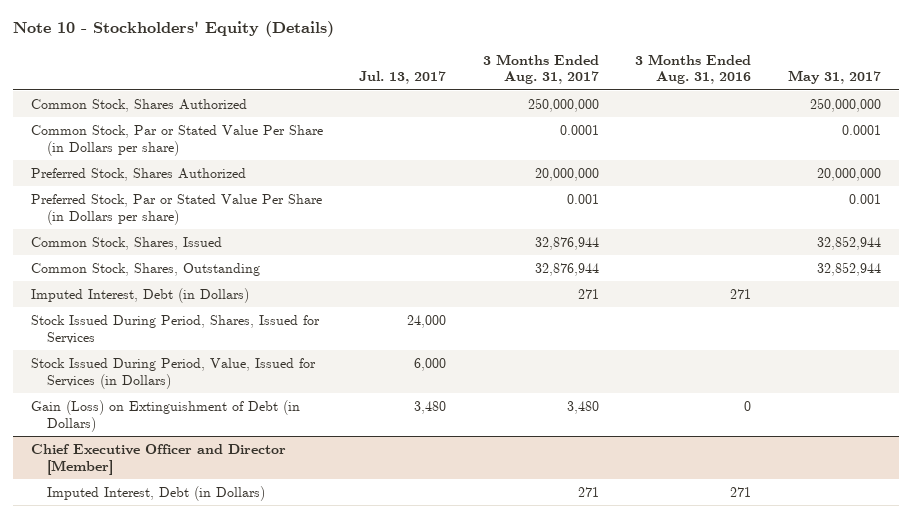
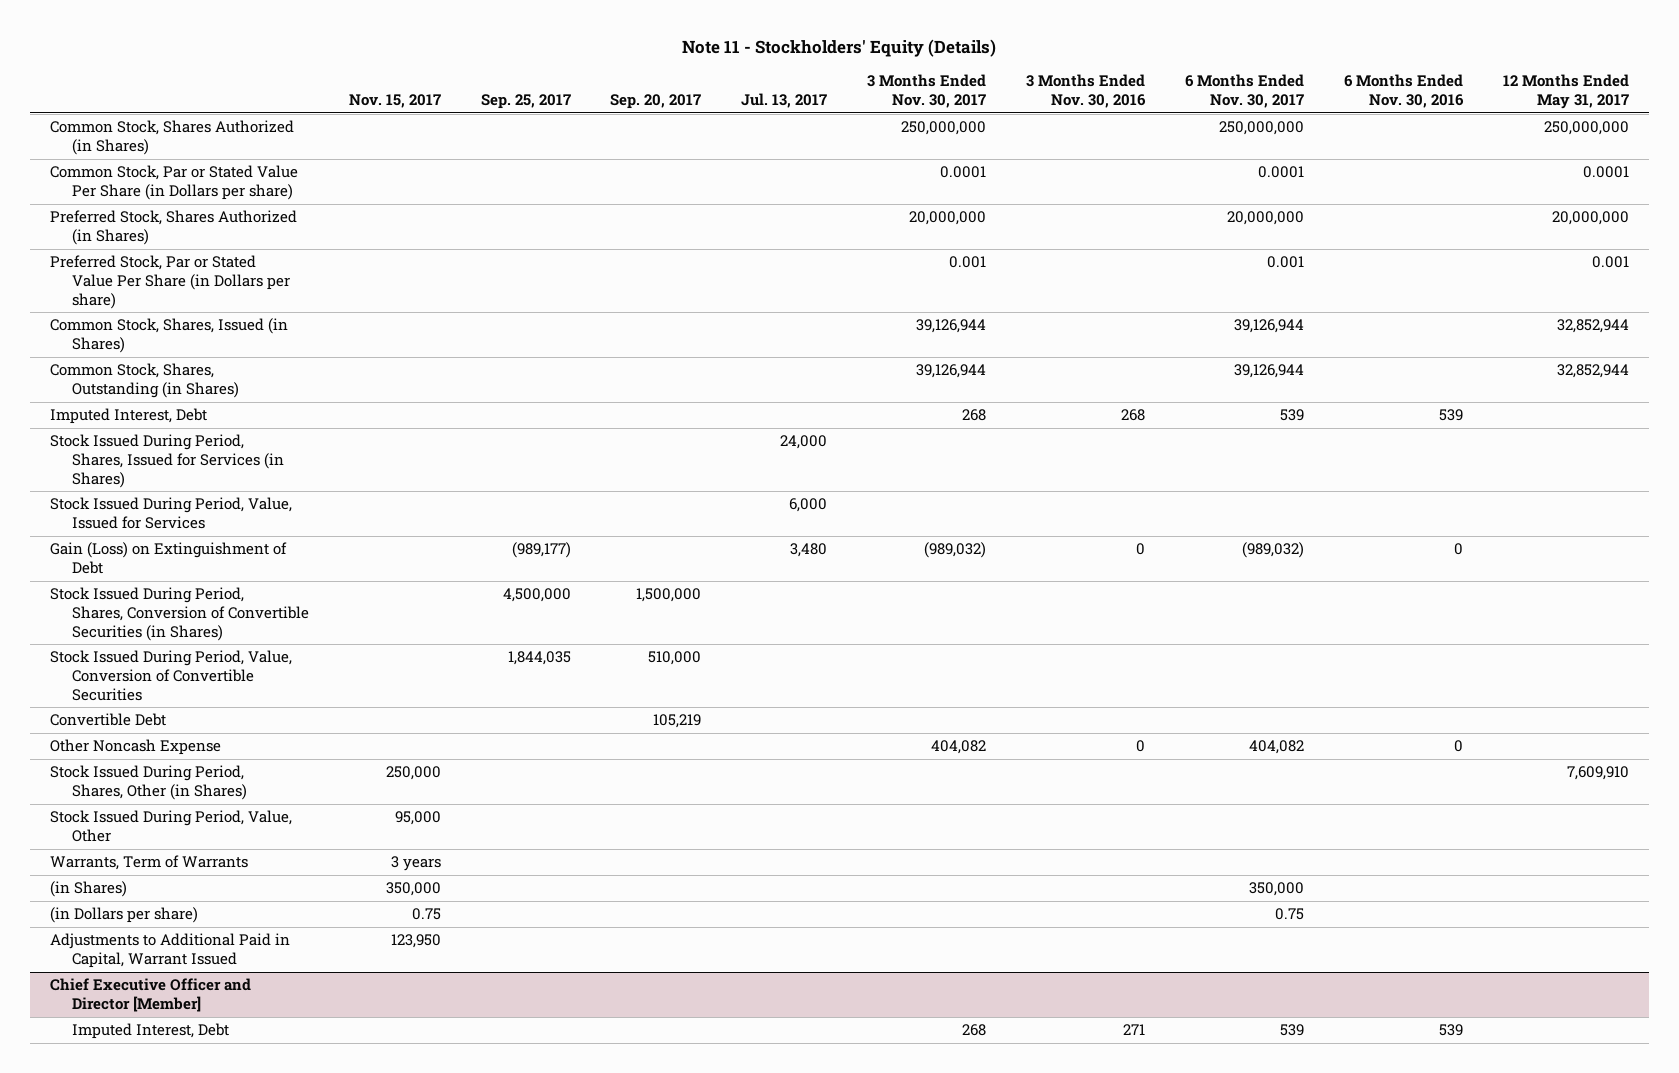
[12,21,334,38] Note 10 - Stockholders' Equity (Details) -> [682,39,997,58] Note 11 - Stockholders' Equity (Details)
[482,53,599,85] 3 Months Ended Aug. 31, 2017 -> none
[635,53,752,85] 3 Months Ended Aug. 31, 2016 -> none
[787,70,881,85] May 31, 2017 -> none
none -> [348,93,441,108] Nov. 15, 2017
none -> [480,93,571,109] Sep. 25, 2017
none -> [610,93,702,109] Sep. 20, 2017
none -> [867,74,987,108] 3 Months Ended Nov. 30, 2017
none -> [1026,74,1147,108] 3 Months Ended Nov. 30, 2016
none -> [1184,74,1304,108] 6 Months Ended Nov. 30, 2017
none -> [1343,74,1464,108] 6 Months Ended Nov. 30, 2016
none -> [1502,74,1629,109] 12 Months Ended May 31, 2017
[30,98,247,112] Common Stock, Shares Authorized -> [50,120,295,155] Common Stock, Shares Authorized (in Shares)
[30,167,246,181] Preferred Stock, Shares Authorized -> [50,210,298,245] Preferred Stock, Shares Authorized (in Shares)
[30,236,222,250] Common Stock, Shares, Issued -> [50,318,289,353] Common Stock, Shares, Issued (in Shares)
[30,262,260,276] Common Stock, Shares, Outstanding -> [50,363,239,398] Common Stock, Shares, Outstanding (in Shares)
[30,287,249,303] Imputed Interest, Debt (in Dollars) -> [50,408,208,425] Imputed Interest, Debt
[30,314,320,344] Stock Issued During Period, Shares, Issued for Services -> [50,434,284,488] Stock Issued During Period, Shares, Issued for Services (in Shares)
[30,357,316,389] Stock Issued During Period, Value, Issued for Services (in Dollars) -> [50,497,293,529] Stock Issued During Period, Value, Issued for Services
[30,399,300,432] Gain (Loss) on Extinguishment of Debt (in Dollars) -> [50,542,288,574] Gain (Loss) on Extinguishment of Debt
none -> [50,587,309,641] Stock Issued During Period, Shares, Conversion of Convertible Securities (in Shares)
none -> [50,650,293,701] Stock Issued During Period, Value, Conversion of Convertible Securities
none -> [50,713,167,727] Convertible Debt
none -> [50,739,222,756] Other Noncash Expense
none -> [50,765,247,800] Stock Issued During Period, Shares, Other (in Shares)
none -> [50,810,293,842] Stock Issued During Period, Value, Other
none -> [50,855,249,871] Warrants, Term of Warrants
none -> [50,881,128,898] (in Shares)
none -> [50,907,199,924] (in Dollars per share)
none -> [50,933,291,968] Adjustments to Additional Paid in Capital, Warrant Issued
[47,485,266,501] Imputed Interest, Debt (in Dollars) -> [71,1023,229,1040] Imputed Interest, Debt

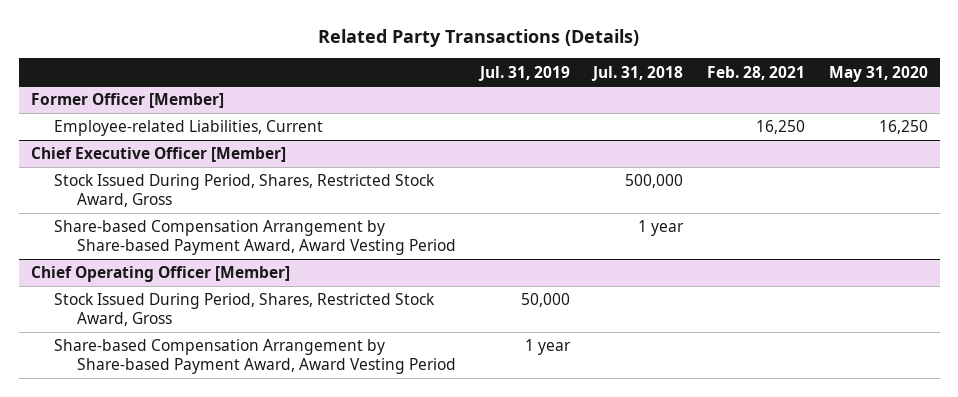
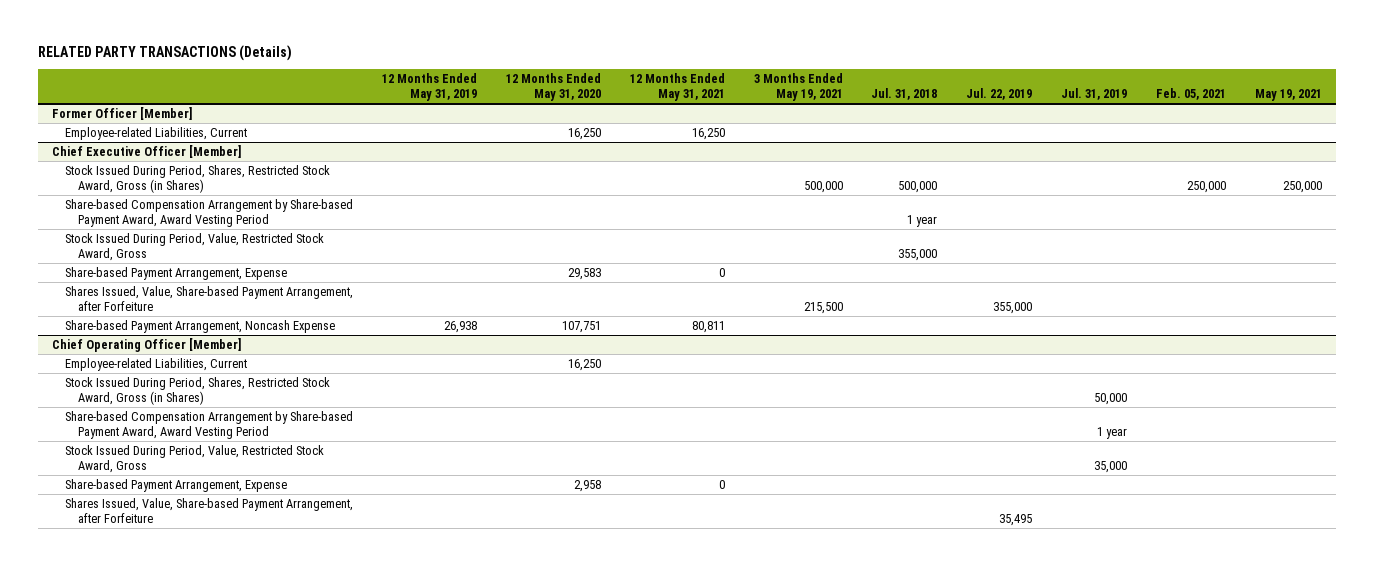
[318,28,640,47] Related Party Transactions (Details) -> [37,44,292,61] RELATED PARTY TRANSACTIONS (Details)
[707,65,806,80] Feb. 28, 2021 -> none
[828,65,928,82] May 31, 2020 -> none
none -> [382,73,478,102] 12 Months Ended May 31, 2019
none -> [505,73,601,102] 12 Months Ended May 31, 2020
none -> [629,73,725,102] 12 Months Ended May 31, 2021
none -> [753,73,843,102] 3 Months Ended May 19, 2021
none -> [966,88,1033,101] Jul. 22, 2019
none -> [1155,88,1226,101] Feb. 05, 2021
none -> [1254,89,1322,102] May 19, 2021
[53,174,435,207] Stock Issued During Period, Shares, Restricted Stock Award, Gross -> [65,164,331,193] Stock Issued During Period, Shares, Restricted Stock Award, Gross (in Shares)
none -> [65,232,325,261] Stock Issued During Period, Value, Restricted Stock Award, Gross
none -> [65,266,288,280] Share-based Payment Arrangement, Expense
none -> [65,285,354,311] Shares Issued, Value, Share-based Payment Arrangement, after Forfeiture
none -> [65,319,336,333] Share-based Payment Arrangement, Noncash Expense
none -> [65,357,248,371] Employee-related Liabilities, Current
[53,293,435,326] Stock Issued During Period, Shares, Restricted Stock Award, Gross -> [65,376,331,405] Stock Issued During Period, Shares, Restricted Stock Award, Gross (in Shares)
none -> [65,444,325,473] Stock Issued During Period, Value, Restricted Stock Award, Gross
none -> [65,478,288,492] Share-based Payment Arrangement, Expense
none -> [65,497,354,523] Shares Issued, Value, Share-based Payment Arrangement, after Forfeiture

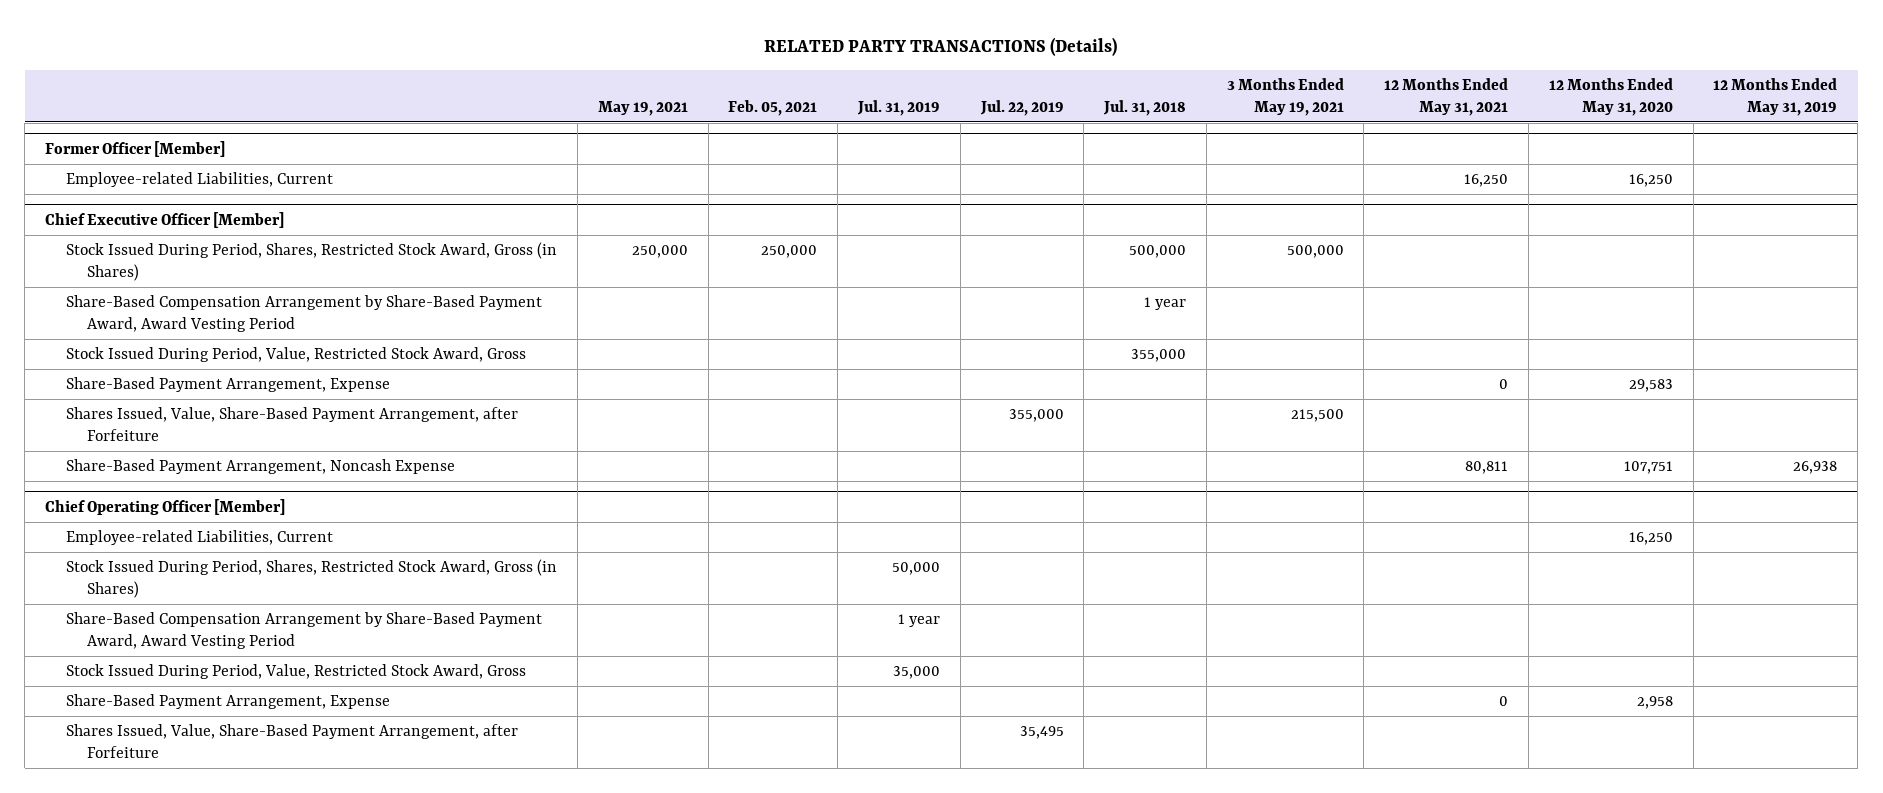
[65,198,354,227] Share-based Compensation Arrangement by Share-based Payment Award, Award Vesting Period -> [66,295,543,332] Share-Based Compensation Arrangement by Share-Based Payment Award, Award Vesting Period
[65,266,288,280] Share-based Payment Arrangement, Expense -> [66,377,391,393] Share-Based Payment Arrangement, Expense
[65,285,354,311] Shares Issued, Value, Share-based Payment Arrangement, after Forfeiture -> [66,407,519,441] Shares Issued, Value, Share-Based Payment Arrangement, after Forfeiture
[65,319,336,333] Share-based Payment Arrangement, Noncash Expense -> [66,459,456,475] Share-Based Payment Arrangement, Noncash Expense
[65,410,354,439] Share-based Compensation Arrangement by Share-based Payment Award, Award Vesting Period -> [66,612,543,649] Share-Based Compensation Arrangement by Share-Based Payment Award, Award Vesting Period
[65,478,288,492] Share-based Payment Arrangement, Expense -> [66,694,391,710] Share-Based Payment Arrangement, Expense
[65,497,354,523] Shares Issued, Value, Share-based Payment Arrangement, after Forfeiture -> [66,724,519,758] Shares Issued, Value, Share-Based Payment Arrangement, after Forfeiture

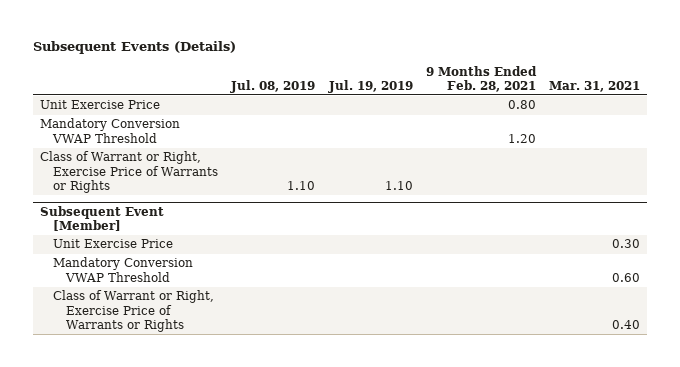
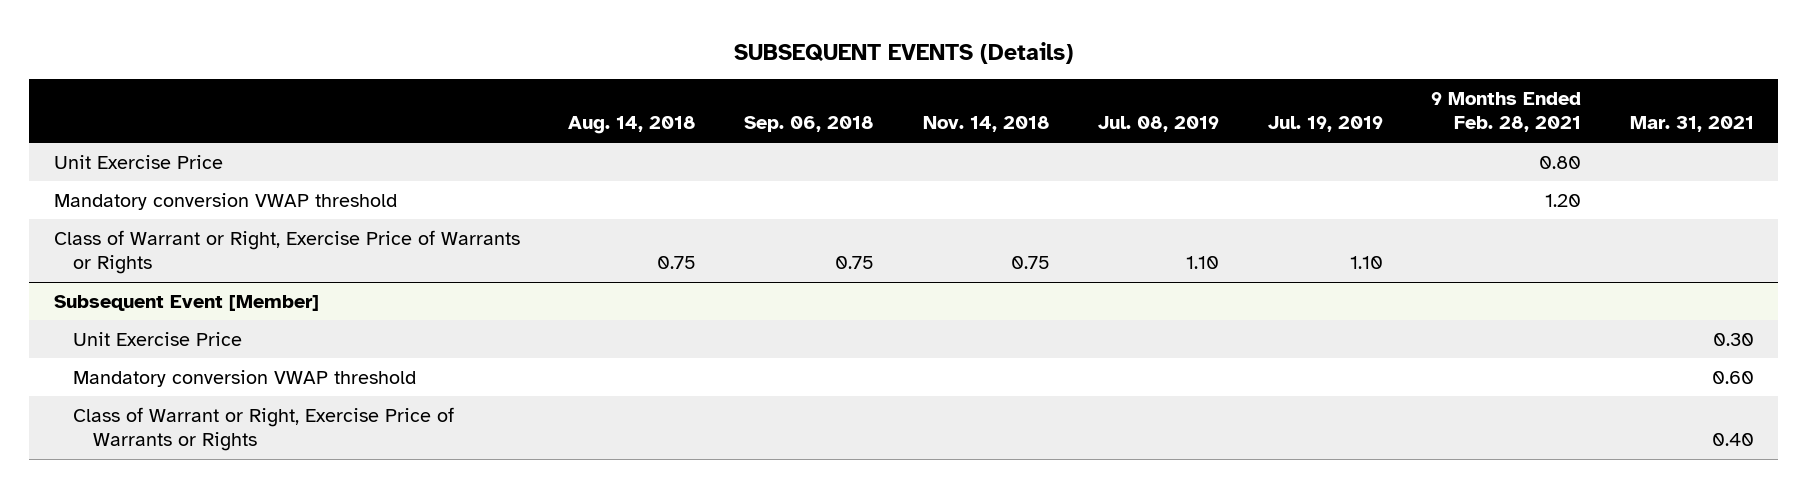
[33,40,237,54] Subsequent Events (Details) -> [733,41,1073,64] SUBSEQUENT EVENTS (Details)
none -> [568,116,697,135] Aug. 14, 2018
none -> [744,116,875,133] Sep. 06, 2018
none -> [922,116,1050,133] Nov. 14, 2018
[39,118,180,143] Mandatory Conversion VWAP Threshold -> [53,192,397,210] Mandatory conversion VWAP threshold
[52,257,193,282] Mandatory Conversion VWAP Threshold -> [73,369,417,387] Mandatory conversion VWAP threshold

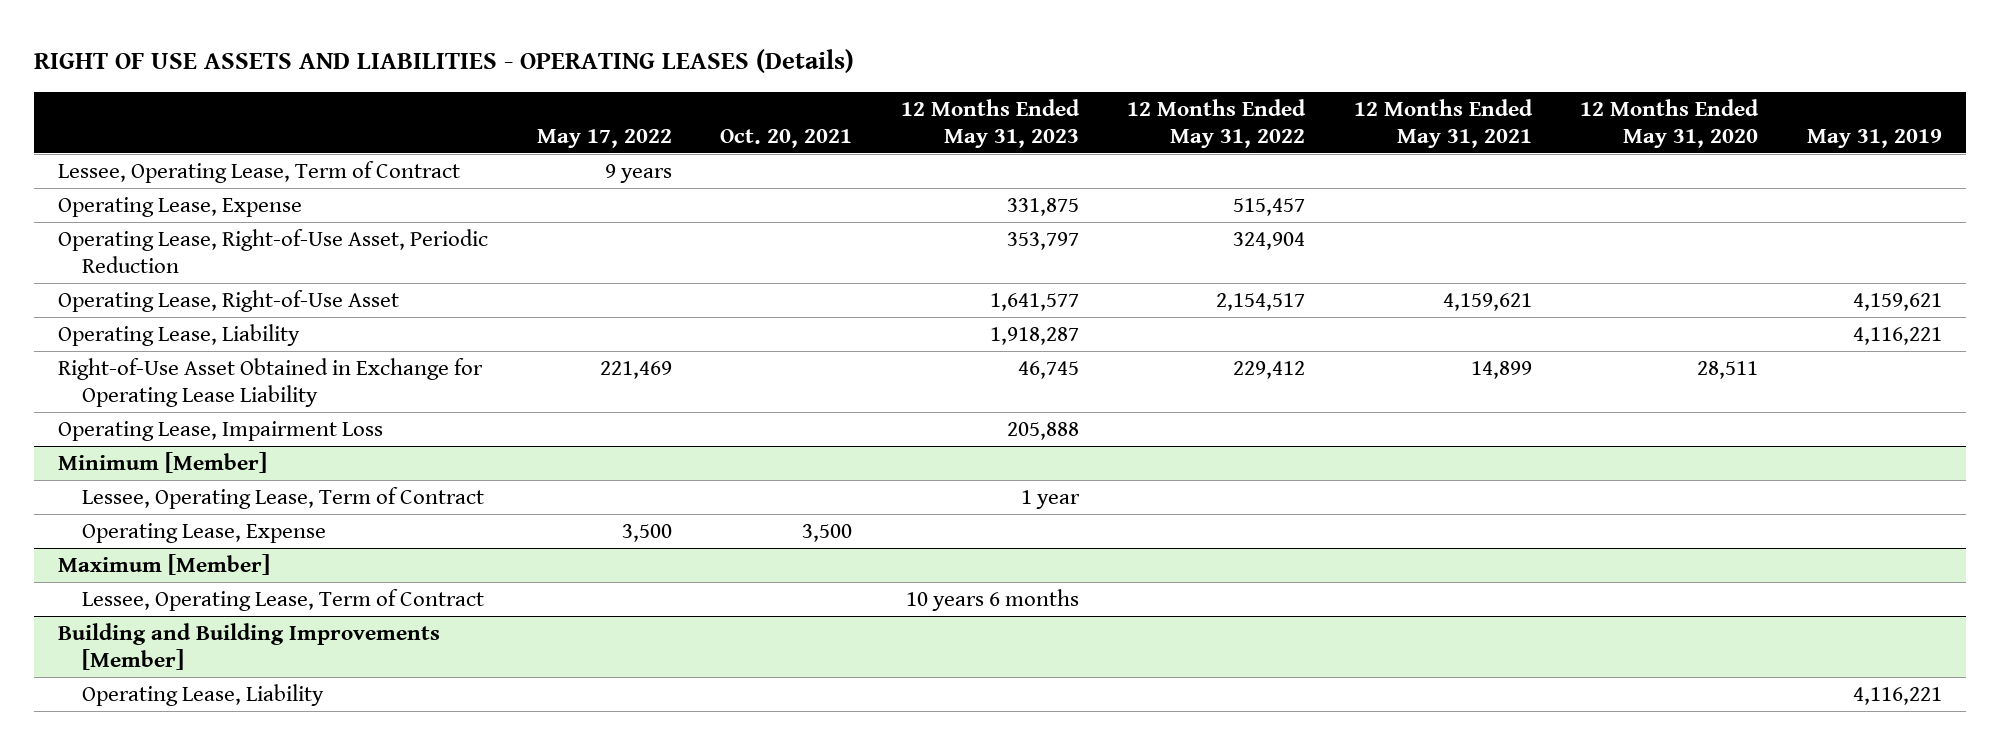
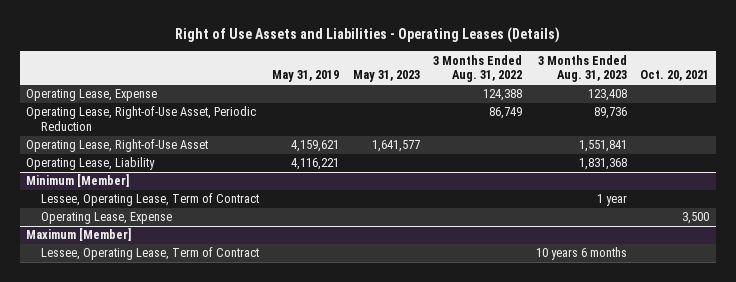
[34,49,855,74] RIGHT OF USE ASSETS AND LIABILITIES - OPERATING LEASES (Details) -> [174,26,560,43] Right of Use Assets and Liabilities - Operating Leases (Details)
[536,128,672,148] May 17, 2022 -> none
[900,99,1080,148] 12 Months Ended May 31, 2023 -> none
[1127,99,1307,148] 12 Months Ended May 31, 2022 -> none
[1353,99,1533,148] 12 Months Ended May 31, 2021 -> none
[1580,99,1760,148] 12 Months Ended May 31, 2020 -> none
none -> [352,70,420,83] May 31, 2023
none -> [433,54,523,83] 3 Months Ended Aug. 31, 2022
none -> [537,54,627,83] 3 Months Ended Aug. 31, 2023
[58,161,461,184] Lessee, Operating Lease, Term of Contract -> none
[58,358,484,407] Right-of-Use Asset Obtained in Exchange for Operating Lease Liability -> none
[58,421,384,442] Operating Lease, Impairment Loss -> none
[58,623,441,670] Building and Building Improvements [Member] -> none
[81,684,324,707] Operating Lease, Liability -> none

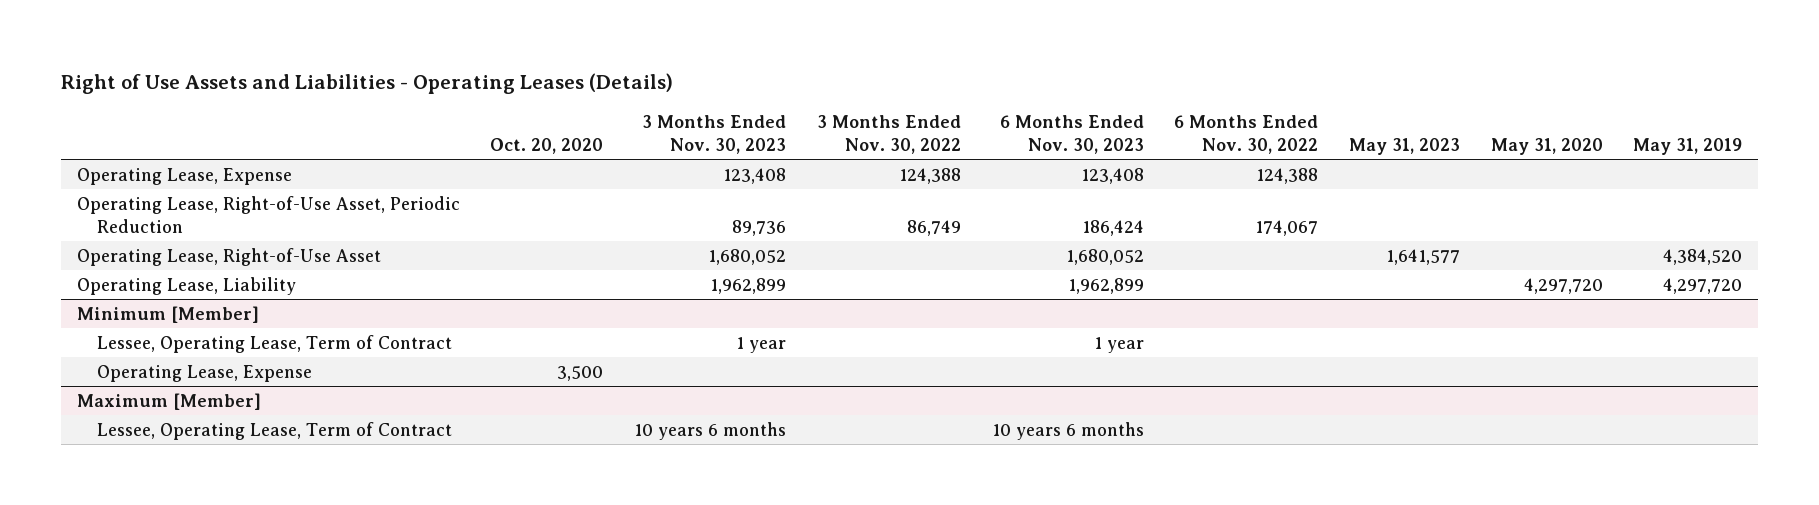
[433,54,523,83] 3 Months Ended Aug. 31, 2022 -> none
[537,54,627,83] 3 Months Ended Aug. 31, 2023 -> none
[640,70,710,82] Oct. 20, 2021 -> none
none -> [490,138,604,155] Oct. 20, 2020
none -> [642,114,787,155] 3 Months Ended Nov. 30, 2023
none -> [816,114,961,155] 3 Months Ended Nov. 30, 2022
none -> [999,114,1144,155] 6 Months Ended Nov. 30, 2023
none -> [1174,114,1319,155] 6 Months Ended Nov. 30, 2022
none -> [1490,138,1603,156] May 31, 2020
[291,140,340,153] 4,159,621 -> [1663,248,1743,265] 4,384,520
[291,158,340,171] 4,116,221 -> [1663,277,1743,294] 4,297,720

